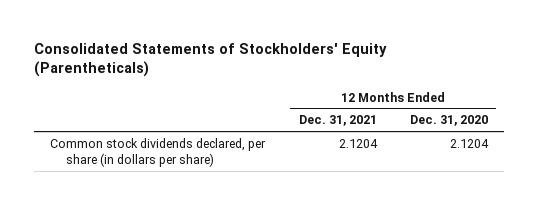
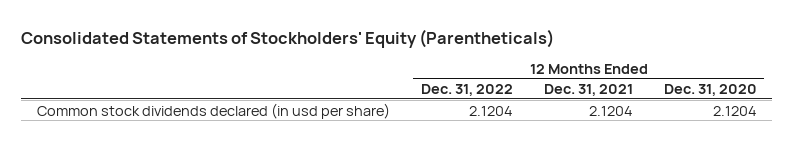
none -> [420,84,513,97] Dec. 31, 2022
[50,137,267,168] Common stock dividends declared, per share (in dollars per share) -> [36,102,390,119] Common stock dividends declared (in usd per share)

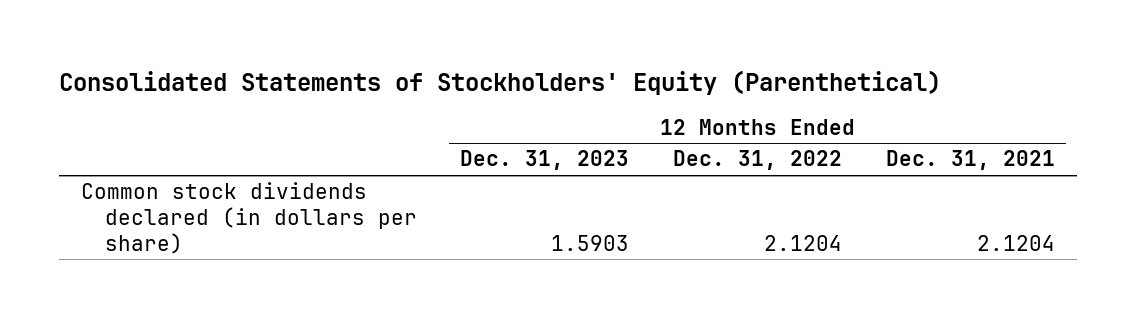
[21,28,555,48] Consolidated Statements of Stockholders' Equity (Parentheticals) -> [59,69,942,95] Consolidated Statements of Stockholders' Equity (Parenthetical)
[663,84,757,97] Dec. 31, 2020 -> none
none -> [460,150,630,171] Dec. 31, 2023
[36,102,390,119] Common stock dividends declared (in usd per share) -> [81,182,417,254] Common stock dividends declared (in dollars per share)

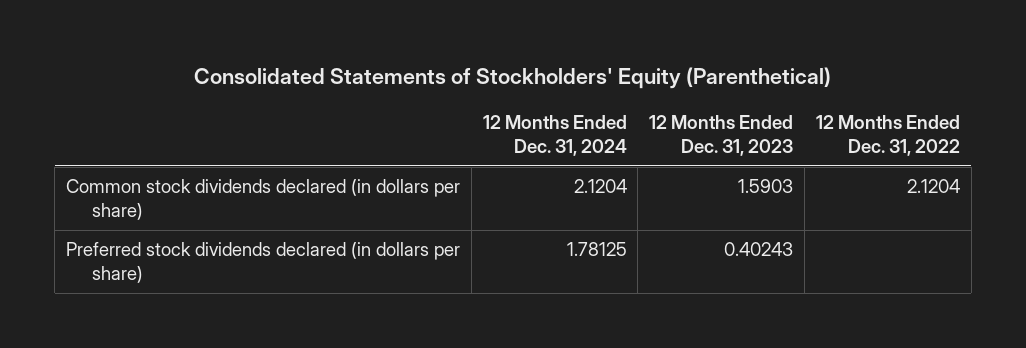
[885,150,1055,171] Dec. 31, 2021 -> none
none -> [482,114,627,156] 12 Months Ended Dec. 31, 2024
none -> [65,242,460,284] Preferred stock dividends declared (in dollars per share)

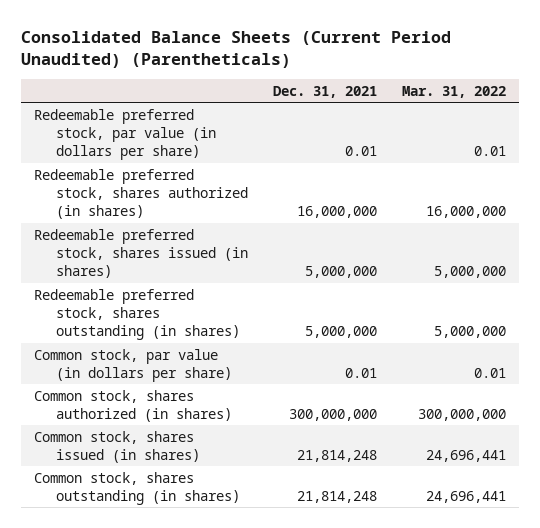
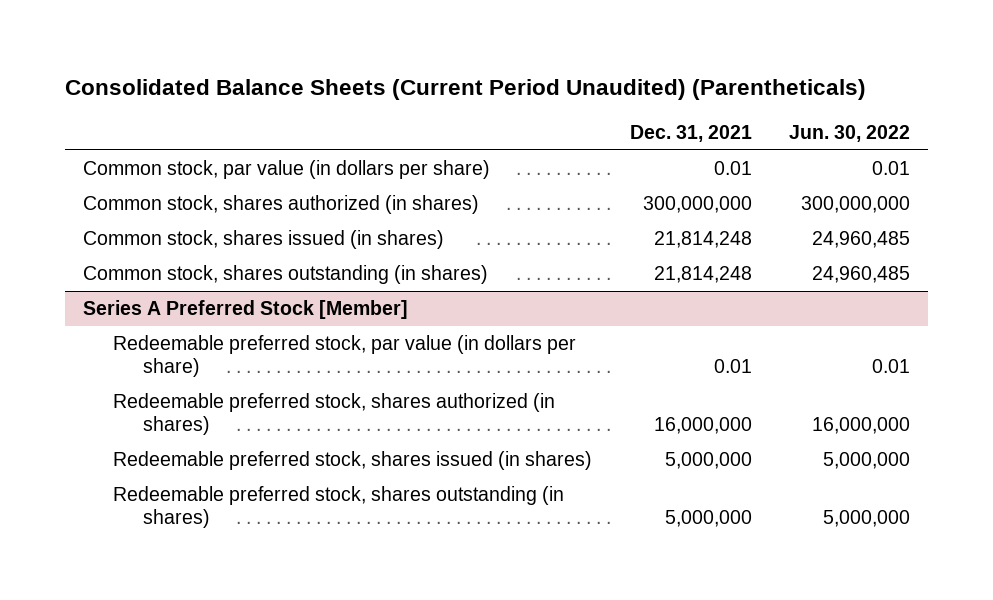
[402,85,507,98] Mar. 31, 2022 -> none
none -> [788,125,910,143] Jun. 30, 2022
[33,108,216,161] Redeemable preferred stock, par value (in dollars per share) -> none
[33,168,248,220] Redeemable preferred stock, shares authorized (in shares) -> none
[33,228,248,279] Redeemable preferred stock, shares issued (in shares) -> none
[33,288,240,341] Redeemable preferred stock, shares outstanding (in shares) -> none
none -> [83,300,409,320] Series A Preferred Stock [Member]
none -> [113,335,577,378] Redeemable preferred stock, par value (in dollars per share)
none -> [113,393,556,436] Redeemable preferred stock, shares authorized (in shares)
none -> [113,451,593,471] Redeemable preferred stock, shares issued (in shares)
none -> [113,486,565,529] Redeemable preferred stock, shares outstanding (in shares)

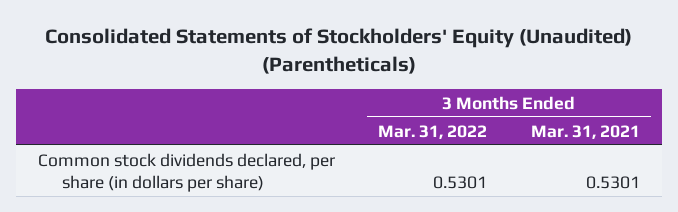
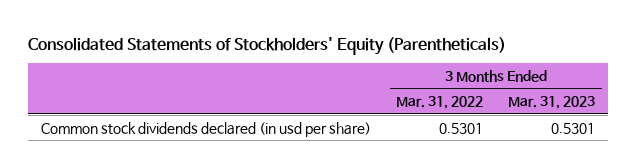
[44,28,632,74] Consolidated Statements of Stockholders' Equity (Unaudited) (Parentheticals) -> [27,36,506,55] Consolidated Statements of Stockholders' Equity (Parentheticals)
[531,124,641,139] Mar. 31, 2021 -> none
none -> [508,96,596,110] Mar. 31, 2023
[37,152,335,193] Common stock dividends declared, per share (in dollars per share) -> [40,121,371,137] Common stock dividends declared (in usd per share)

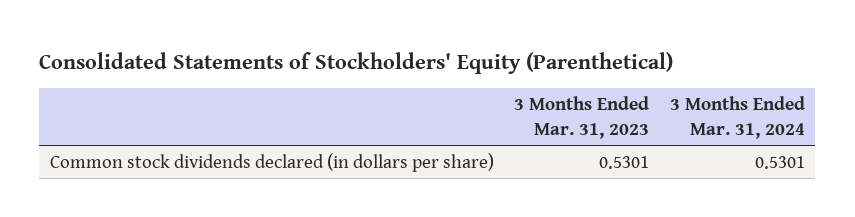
[27,36,506,55] Consolidated Statements of Stockholders' Equity (Parentheticals) -> [39,52,674,75] Consolidated Statements of Stockholders' Equity (Parenthetical)
[396,96,484,110] Mar. 31, 2022 -> none
none -> [670,96,806,139] 3 Months Ended Mar. 31, 2024
[40,121,371,137] Common stock dividends declared (in usd per share) -> [49,153,494,173] Common stock dividends declared (in dollars per share)

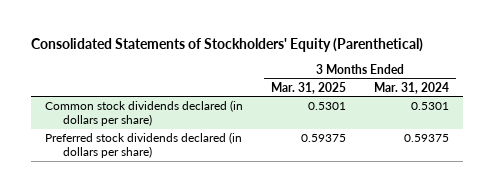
[514,96,650,139] 3 Months Ended Mar. 31, 2023 -> none
none -> [271,81,347,94] Mar. 31, 2025
none -> [45,132,243,159] Preferred stock dividends declared (in dollars per share)

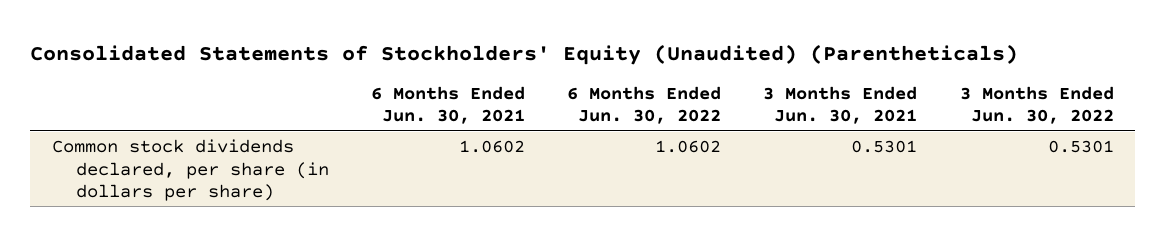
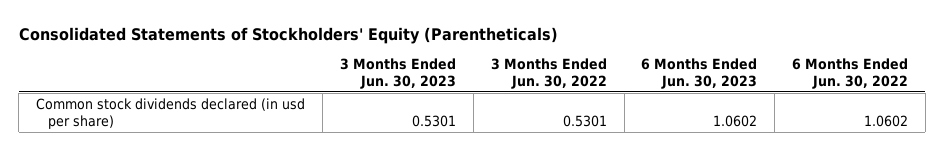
[30,43,1019,65] Consolidated Statements of Stockholders' Equity (Unaudited) (Parentheticals) -> [18,26,558,44] Consolidated Statements of Stockholders' Equity (Parentheticals)
[371,86,526,125] 6 Months Ended Jun. 30, 2021 -> none
[763,86,918,125] 3 Months Ended Jun. 30, 2021 -> none
none -> [339,58,456,89] 3 Months Ended Jun. 30, 2023
none -> [641,58,758,89] 6 Months Ended Jun. 30, 2023
[51,139,329,201] Common stock dividends declared, per share (in dollars per share) -> [36,97,306,129] Common stock dividends declared (in usd per share)

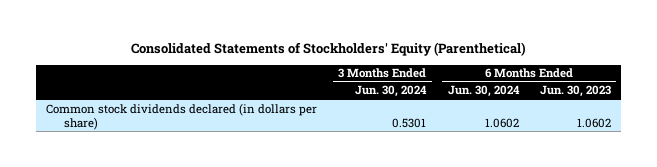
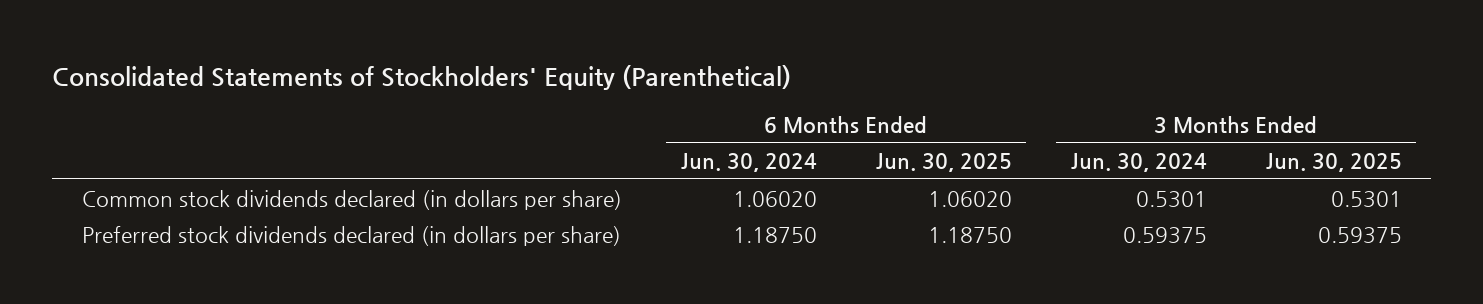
[539,85,611,98] Jun. 30, 2023 -> none
none -> [875,153,1012,173] Jun. 30, 2025
none -> [1265,153,1402,173] Jun. 30, 2025
[484,117,519,128] 1.0602 -> [732,190,817,207] 1.06020
none -> [81,225,621,246] Preferred stock dividends declared (in dollars per share)

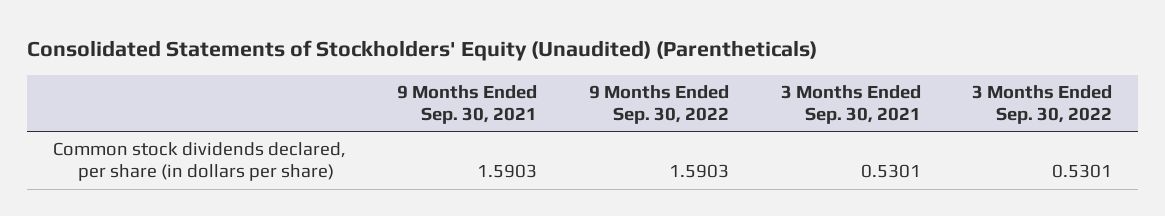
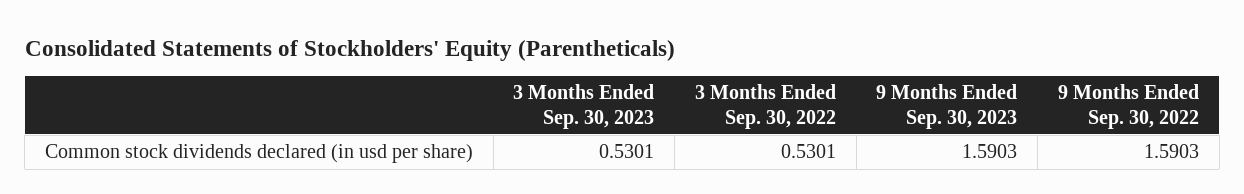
[26,39,817,61] Consolidated Statements of Stockholders' Equity (Unaudited) (Parentheticals) -> [24,39,675,61] Consolidated Statements of Stockholders' Equity (Parentheticals)
[397,85,538,124] 9 Months Ended Sep. 30, 2021 -> none
[780,85,921,124] 3 Months Ended Sep. 30, 2021 -> none
none -> [513,84,655,129] 3 Months Ended Sep. 30, 2023
none -> [876,84,1018,129] 9 Months Ended Sep. 30, 2023
[52,142,346,182] Common stock dividends declared, per share (in dollars per share) -> [44,144,473,164] Common stock dividends declared (in usd per share)

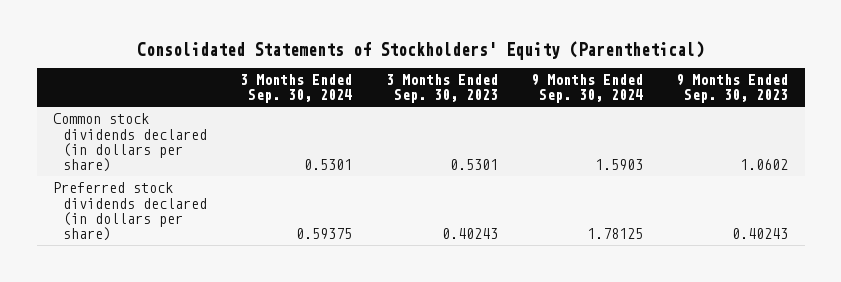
[24,39,675,61] Consolidated Statements of Stockholders' Equity (Parentheticals) -> [136,40,704,60] Consolidated Statements of Stockholders' Equity (Parenthetical)
[694,84,836,129] 3 Months Ended Sep. 30, 2022 -> none
[1057,84,1199,129] 9 Months Ended Sep. 30, 2022 -> none
none -> [240,73,353,104] 3 Months Ended Sep. 30, 2024
none -> [530,73,643,104] 9 Months Ended Sep. 30, 2024
[44,144,473,164] Common stock dividends declared (in usd per share) -> [53,113,208,173] Common stock dividends declared (in dollars per share)
[962,144,1018,159] 1.5903 -> [739,159,788,171] 1.0602
none -> [53,182,208,242] Preferred stock dividends declared (in dollars per share)

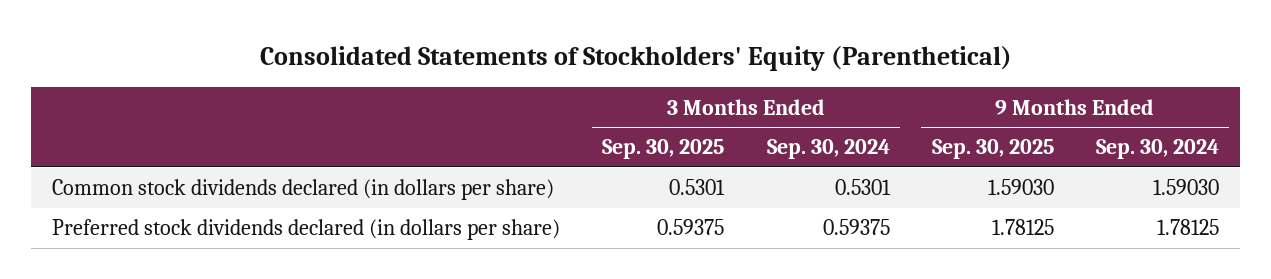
[385,73,498,104] 3 Months Ended Sep. 30, 2023 -> none
[675,73,788,104] 9 Months Ended Sep. 30, 2023 -> none
none -> [602,139,725,160] Sep. 30, 2025
none -> [931,139,1054,160] Sep. 30, 2025
[594,159,643,171] 1.5903 -> [1152,179,1219,196] 1.59030

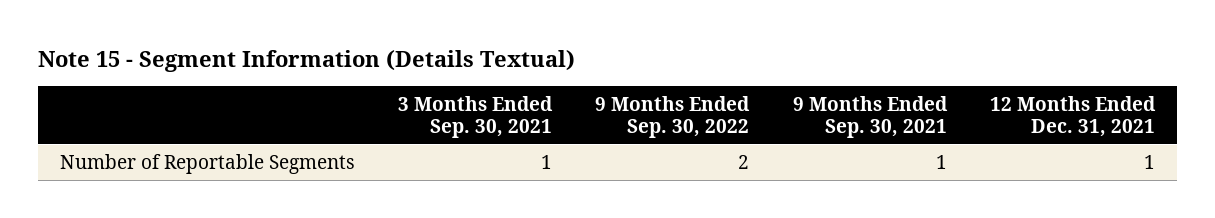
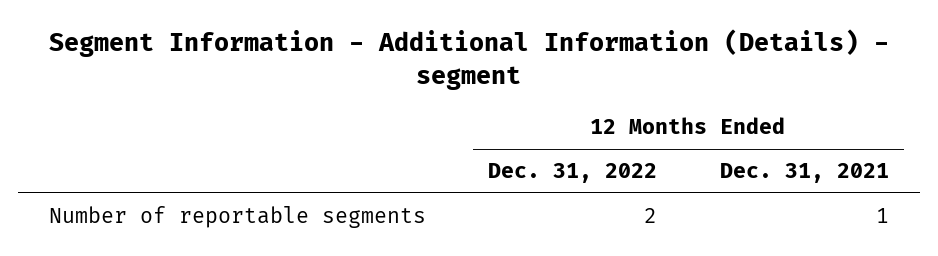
[37,50,575,73] Note 15 - Segment Information (Details Textual) -> [48,28,889,90] Segment Information - Additional Information (Details) - segment
[397,95,553,139] 3 Months Ended Sep. 30, 2021 -> none
[595,95,751,139] 9 Months Ended Sep. 30, 2022 -> none
[792,95,948,139] 9 Months Ended Sep. 30, 2021 -> none
none -> [488,163,658,184] Dec. 31, 2022
[59,154,355,175] Number of Reportable Segments -> [49,206,427,229] Number of reportable segments

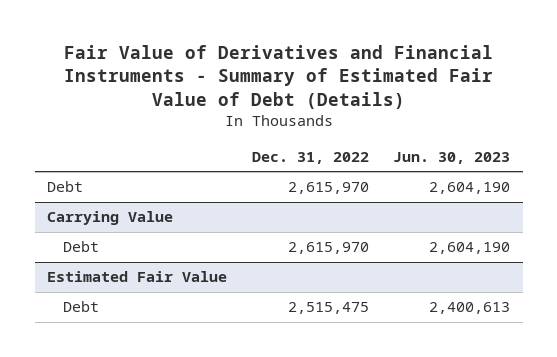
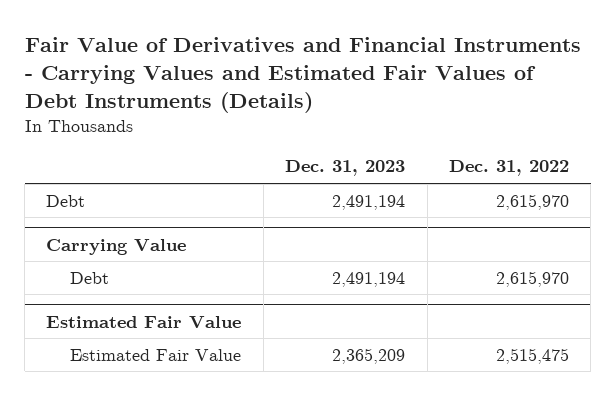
[63,44,493,109] Fair Value of Derivatives and Financial Instruments - Summary of Estimated Fair Value of Debt (Details) -> [24,37,581,113] Fair Value of Derivatives and Financial Instruments - Carrying Values and Estimated Fair Values of Debt Instruments (Details)
[393,151,511,164] Jun. 30, 2023 -> none
none -> [285,160,406,177] Dec. 31, 2023
[63,301,100,313] Debt -> [70,348,242,361] Estimated Fair Value

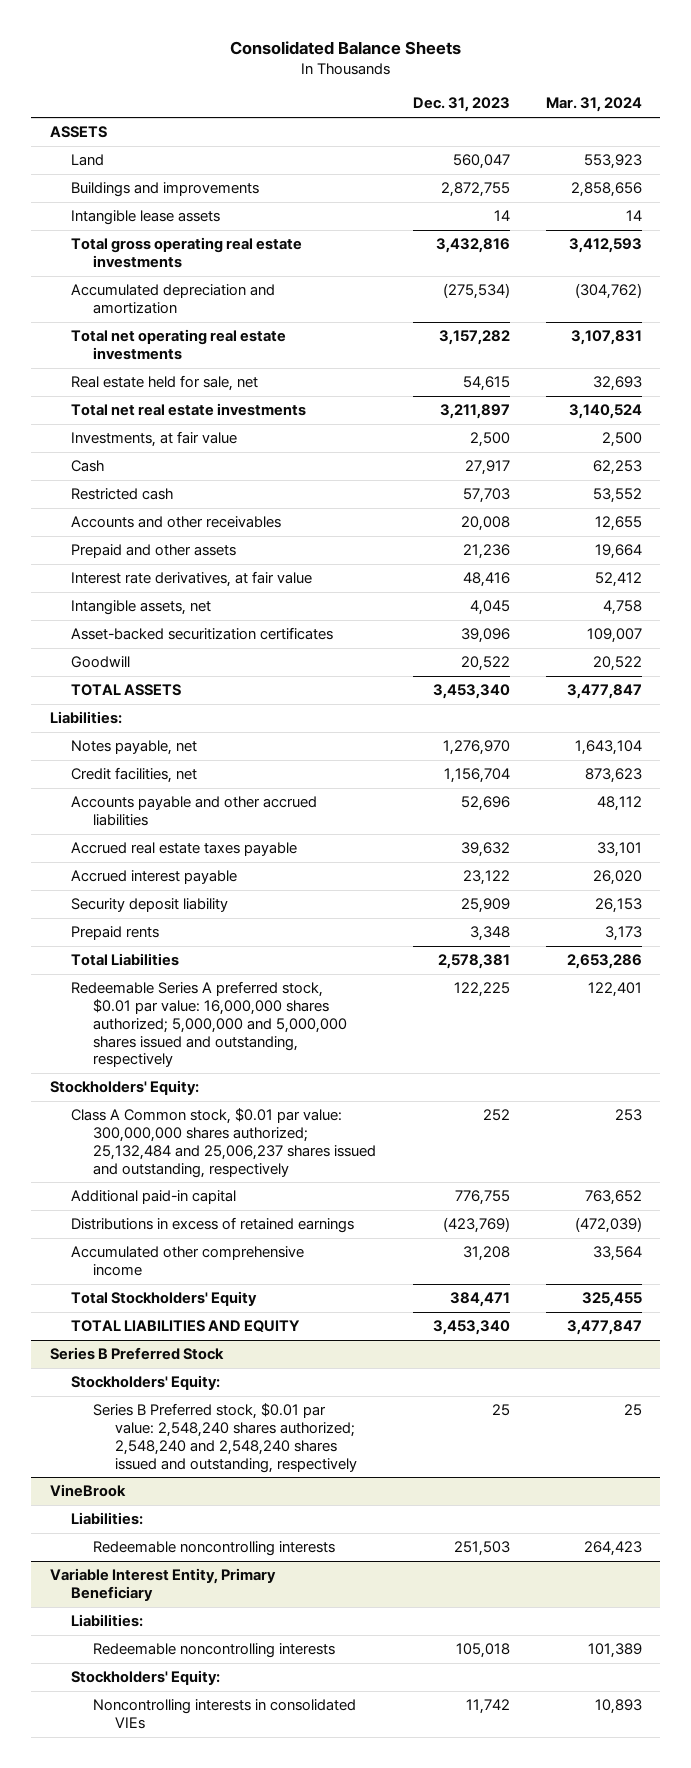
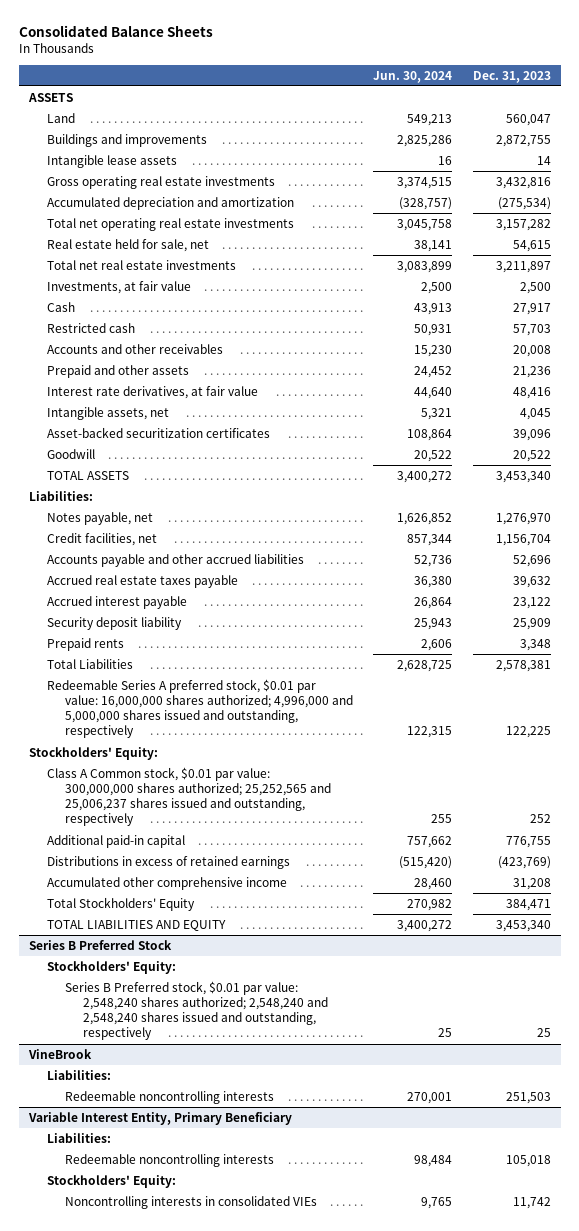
[545,97,642,113] Mar. 31, 2024 -> none
none -> [373,70,453,83] Jun. 30, 2024
[71,237,303,269] Total gross operating real estate investments -> [46,176,275,190] Gross operating real estate investments
[71,981,348,1068] Redeemable Series A preferred stock, $0.01 par value: 16,000,000 shares authorized; 5,000,000 and 5,000,000 shares issued and outstanding, respectively -> [46,679,354,739] Redeemable Series A preferred stock, $0.01 par value: 16,000,000 shares authorized; 4,996,000 and 5,000,000 shares issued and outstanding, respectively
[71,1108,377,1178] Class A Common stock, $0.01 par value: 300,000,000 shares authorized; 25,132,484 and 25,006,237 shares issued and outstanding, respectively -> [46,767,332,827] Class A Common stock, $0.01 par value: 300,000,000 shares authorized; 25,252,565 and 25,006,237 shares issued and outstanding, respectively

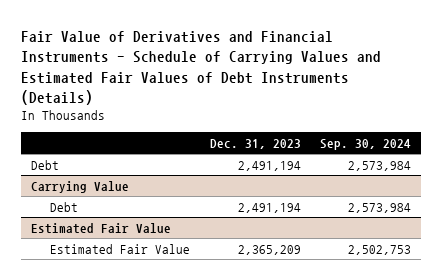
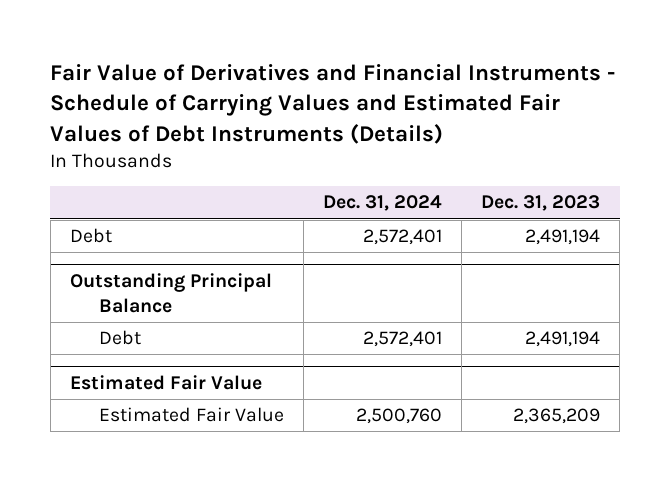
[320,138,412,150] Sep. 30, 2024 -> none
none -> [323,195,443,212] Dec. 31, 2024
[31,180,130,193] Carrying Value -> [69,272,272,313] Outstanding Principal Balance

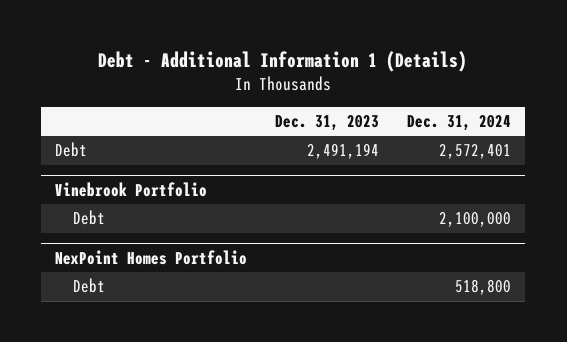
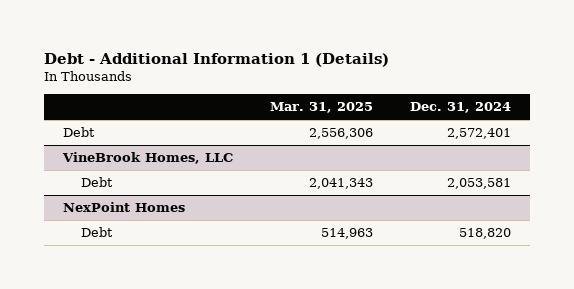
[275,114,380,131] Dec. 31, 2023 -> none
none -> [270,102,374,114] Mar. 31, 2025
[55,181,208,197] Vinebrook Portfolio -> none
none -> [61,152,233,165] VineBrook Homes, LLC
[439,212,512,228] 2,100,000 -> [447,178,512,190] 2,053,581
[55,249,248,265] NexPoint Homes Portfolio -> [62,202,185,213] NexPoint Homes
[455,279,512,296] 518,800 -> [459,228,512,240] 518,820

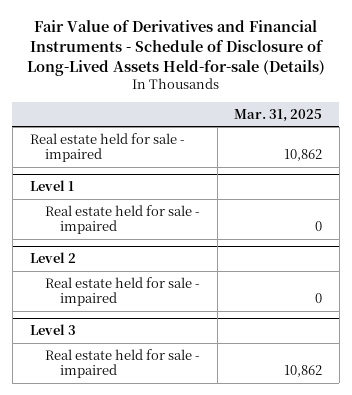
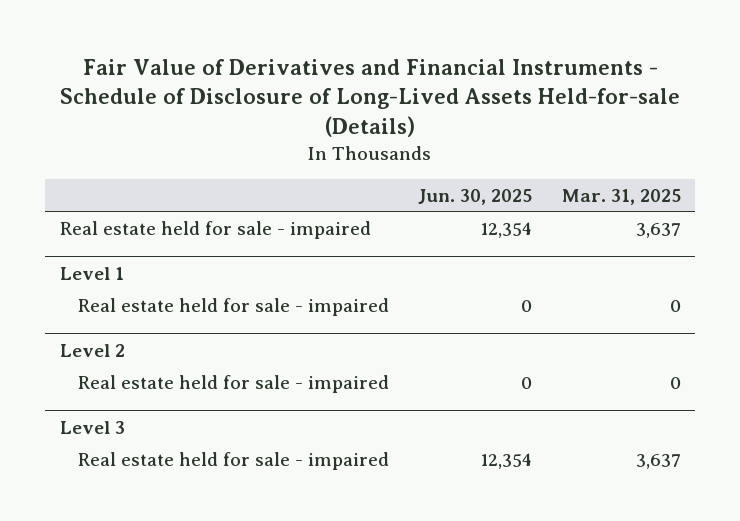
none -> [418,188,533,205] Jun. 30, 2025
[284,149,323,162] 10,862 -> [635,222,681,238] 3,637
[284,365,323,378] 10,862 -> [635,453,681,469] 3,637

